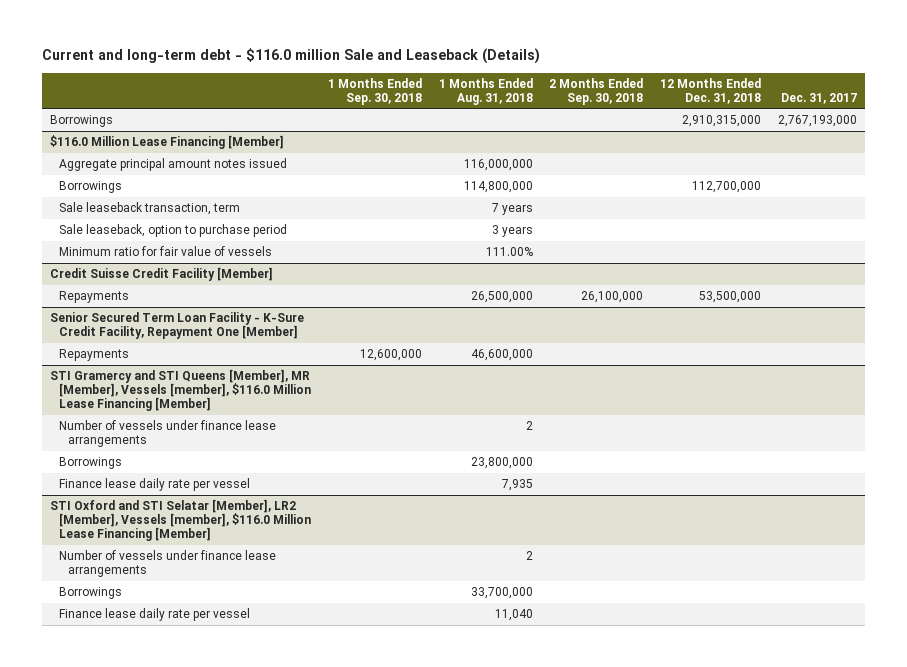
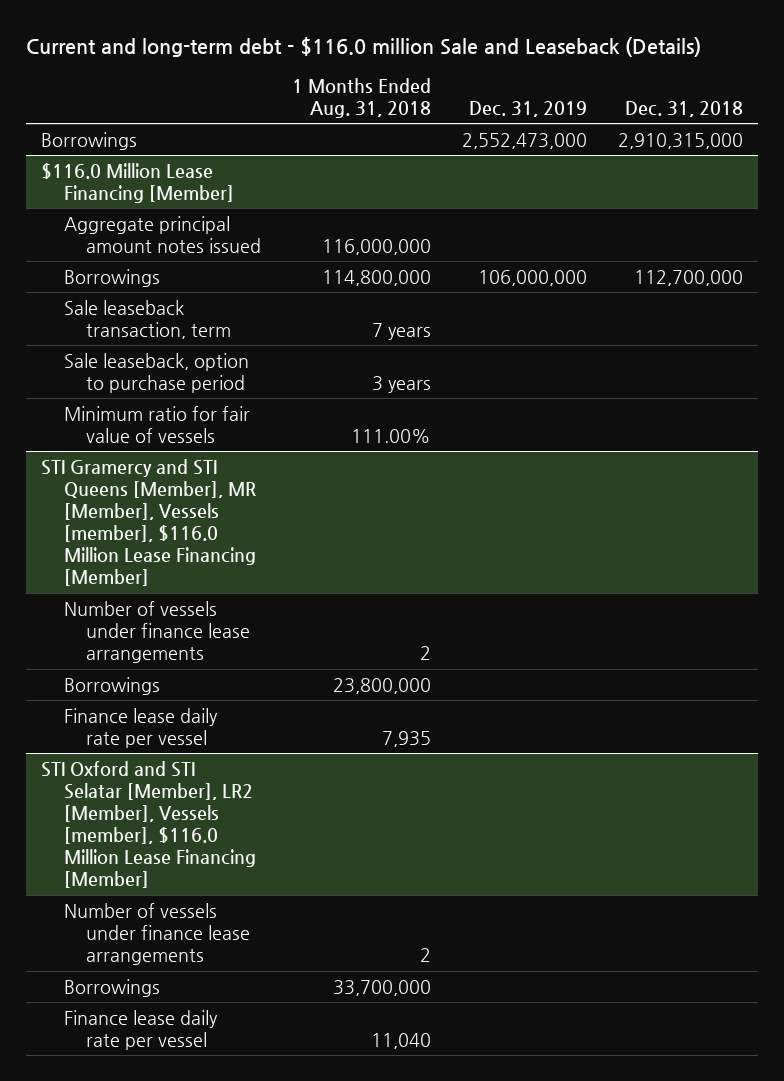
[327,77,422,105] 1 Months Ended Sep. 30, 2018 -> none
[549,77,644,105] 2 Months Ended Sep. 30, 2018 -> none
[660,77,762,104] 12 Months Ended Dec. 31, 2018 -> none
[780,92,857,104] Dec. 31, 2017 -> none
none -> [468,100,587,117] Dec. 31, 2019
none -> [624,100,743,117] Dec. 31, 2018
[50,267,274,282] Credit Suisse Credit Facility [Member] -> none
[59,291,130,304] Repayments -> none
[50,312,305,340] Senior Secured Term Loan Facility - K-Sure Credit Facility, Repayment One [Member] -> none
[59,349,130,362] Repayments -> none

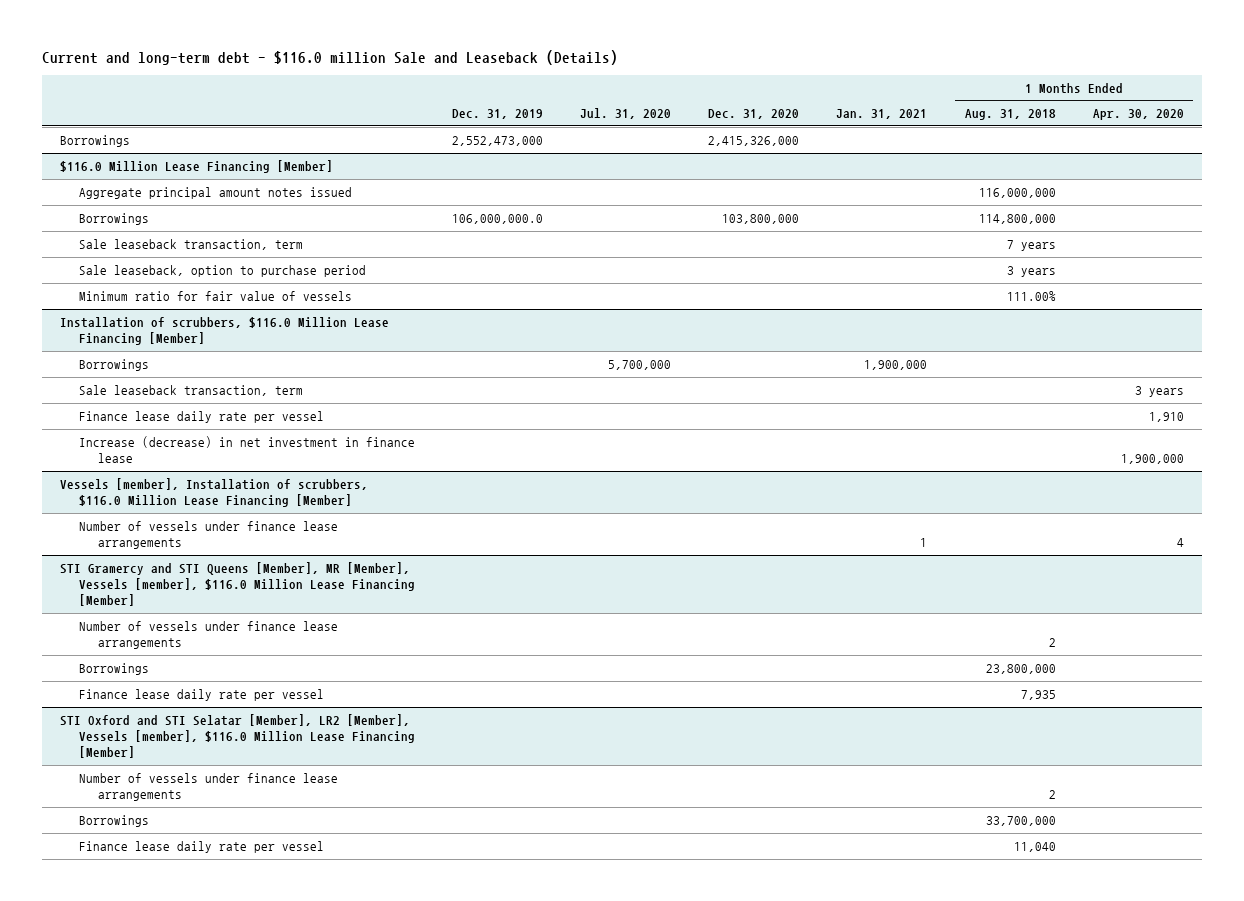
[624,100,743,117] Dec. 31, 2018 -> none
none -> [580,108,672,120] Jul. 31, 2020
none -> [708,109,800,120] Dec. 31, 2020
none -> [836,109,928,120] Jan. 31, 2021
none -> [1092,109,1184,121] Apr. 30, 2020
[477,269,587,286] 106,000,000 -> [452,213,544,224] 106,000,000.0
none -> [60,316,390,346] Installation of scrubbers, $116.0 Million Lease Financing [Member]
none -> [79,358,150,371] Borrowings
none -> [79,384,304,396] Sale leaseback transaction, term
none -> [79,410,325,423] Finance lease daily rate per vessel
none -> [79,435,416,464] Increase (decrease) in net investment in finance lease
none -> [60,477,369,508] Vessels [member], Installation of scrubbers, $116.0 Million Lease Financing [Member]
none -> [79,520,339,550] Number of vessels under finance lease arrangements

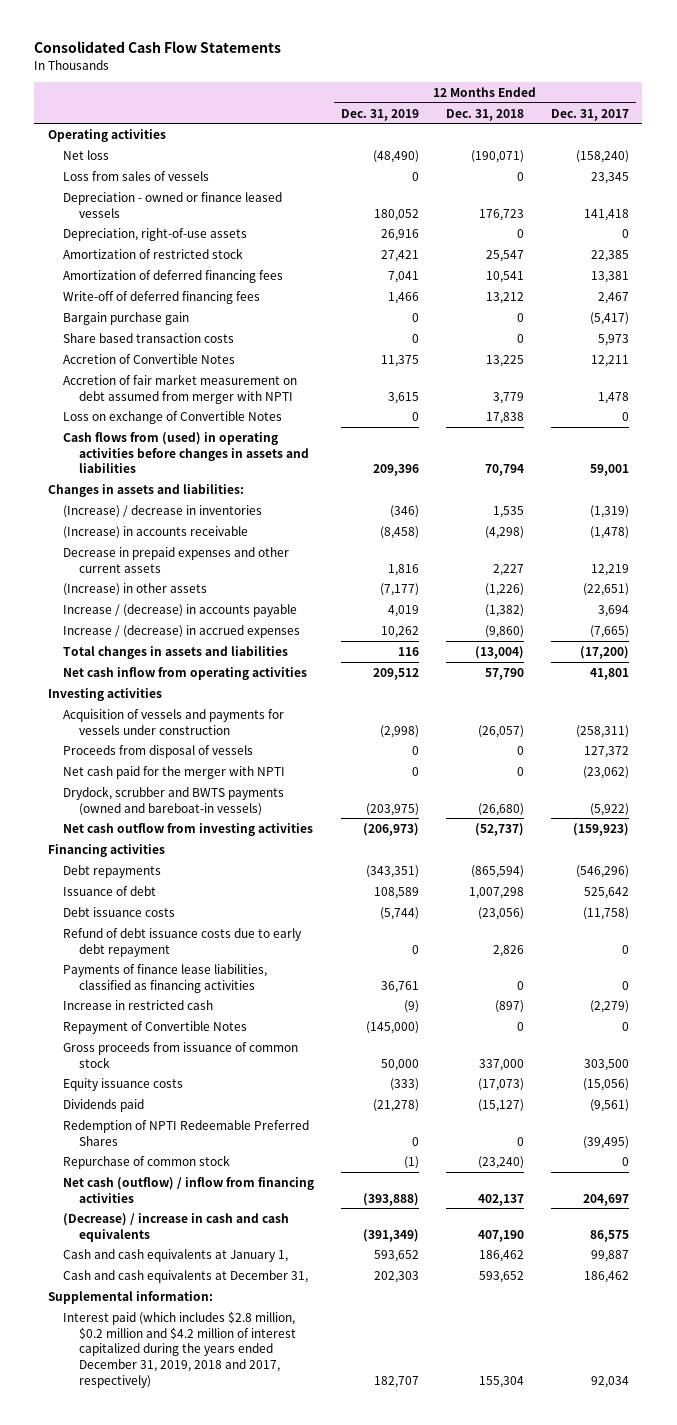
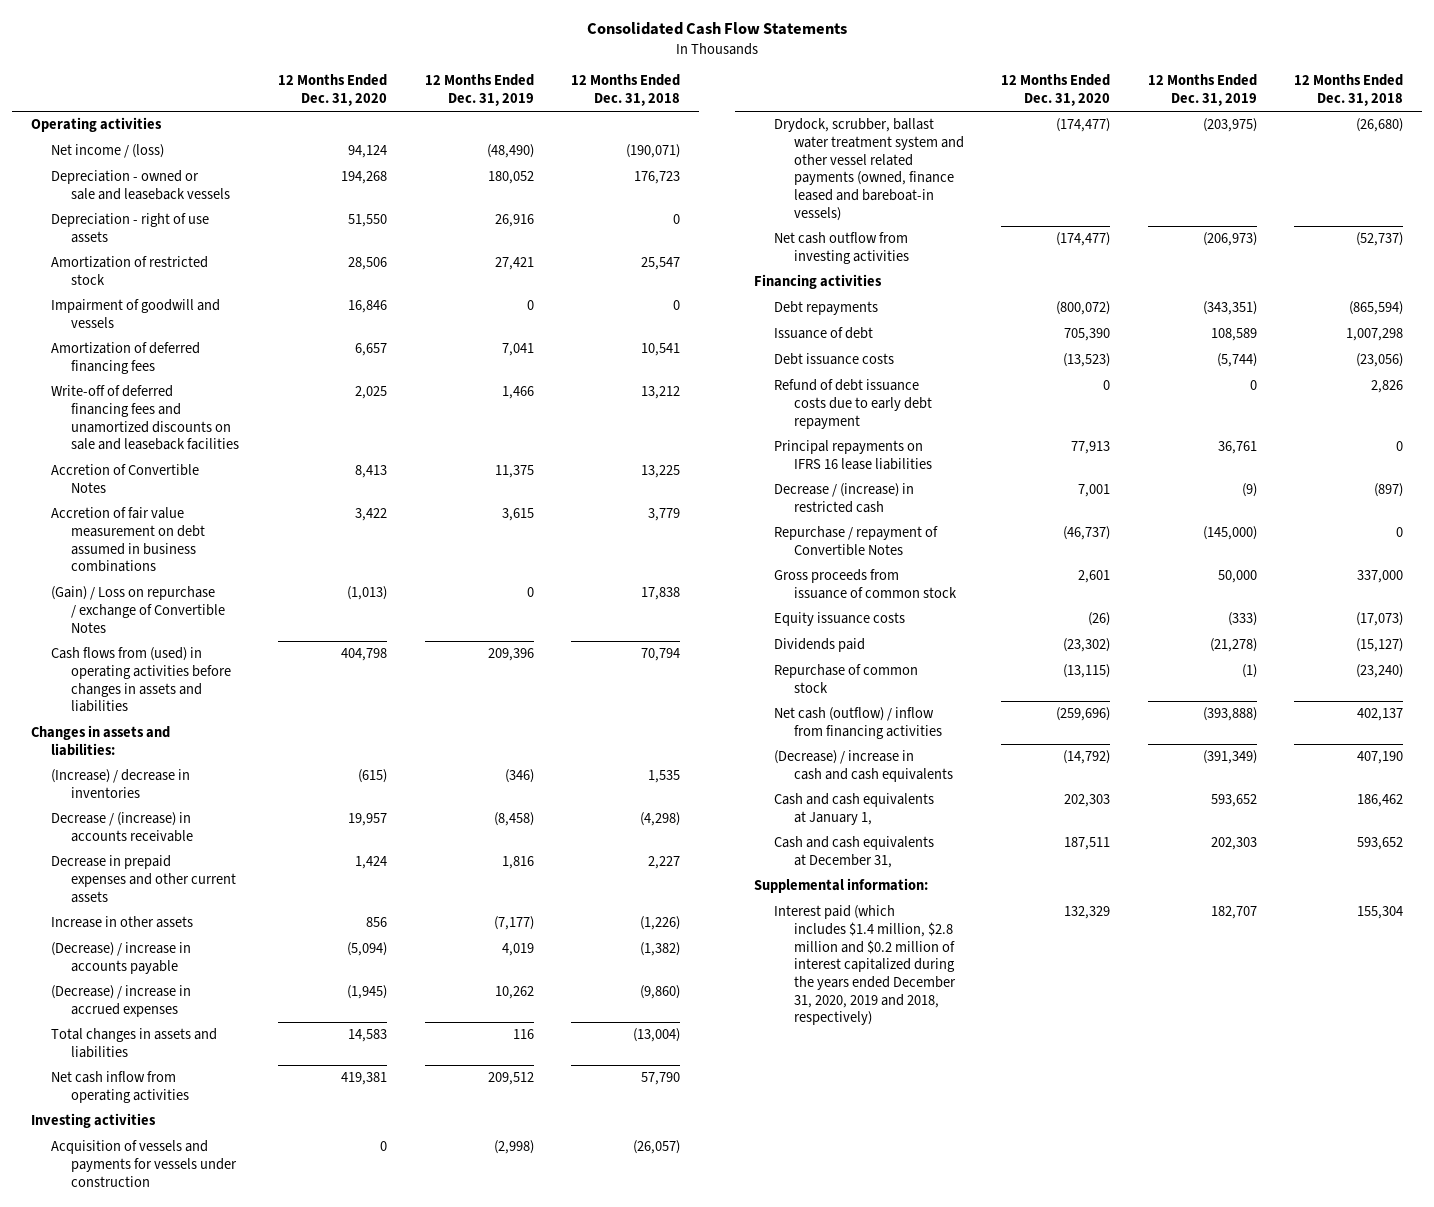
[550,108,629,121] Dec. 31, 2017 -> none
none -> [278,74,388,107] 12 Months Ended Dec. 31, 2020
[63,170,210,181] Loss from sales of vessels -> none
[63,149,110,160] Net loss -> [50,144,164,159] Net income / (loss)
[63,191,283,218] Depreciation - owned or finance leased vessels -> [50,170,230,201] Depreciation - owned or sale and leaseback vessels
[63,227,248,241] Depreciation, right-of-use assets -> [50,213,209,244] Depreciation - right of use assets
none -> [50,299,220,329] Impairment of goodwill and vessels
[63,311,190,325] Bargain purchase gain -> none
[63,332,235,343] Share based transaction costs -> none
[63,290,261,304] Write-off of deferred financing fees -> [50,385,239,451] Write-off of deferred financing fees and unamortized discounts on sale and leaseback facilities
[63,373,298,404] Accretion of fair market measurement on debt assumed from merger with NPTI -> [50,507,205,573] Accretion of fair value measurement on debt assumed in business combinations
[63,410,283,424] Loss on exchange of Convertible Notes -> [50,586,225,633] (Gain) / Loss on repurchase / exchange of Convertible Notes
[63,525,249,539] (Increase) in accounts receivable -> [50,812,193,843] Decrease / (increase) in accounts receivable
[63,582,208,596] (Increase) in other assets -> [50,916,193,929] Increase in other assets
[63,603,298,617] Increase / (decrease) in accounts payable -> [50,942,191,975] (Decrease) / increase in accounts payable
[63,624,301,638] Increase / (decrease) in accrued expenses -> [50,985,191,1018] (Decrease) / increase in accrued expenses
[63,744,254,758] Proceeds from disposal of vessels -> none
[63,765,286,779] Net cash paid for the merger with NPTI -> none
[63,785,285,816] Drydock, scrubber and BWTS payments (owned and bareboat-in vessels) -> [773,118,964,221] Drydock, scrubber, ballast water treatment system and other vessel related payments (owned, finance leased and bareboat-in vessels)
[63,963,268,993] Payments of finance lease liabilities, classified as financing activities -> [773,440,932,471] Principal repayments on IFRS 16 lease liabilities
[63,999,214,1010] Increase in restricted cash -> [773,483,914,514] Decrease / (increase) in restricted cash
[63,1020,248,1034] Repayment of Convertible Notes -> [773,526,938,557] Repurchase / repayment of Convertible Notes
[63,1119,310,1146] Redemption of NPTI Redeemable Preferred Shares -> none
[63,1310,296,1388] Interest paid (which includes $2.8 million, $0.2 million and $4.2 million of interest capitalized during the years ended December 31, 2019, 2018 and 2017, respectively) -> [773,905,956,1026] Interest paid (which includes $1.4 million, $2.8 million and $0.2 million of interest capitalized during the years ended December 31, 2020, 2019 and 2018, respectively)

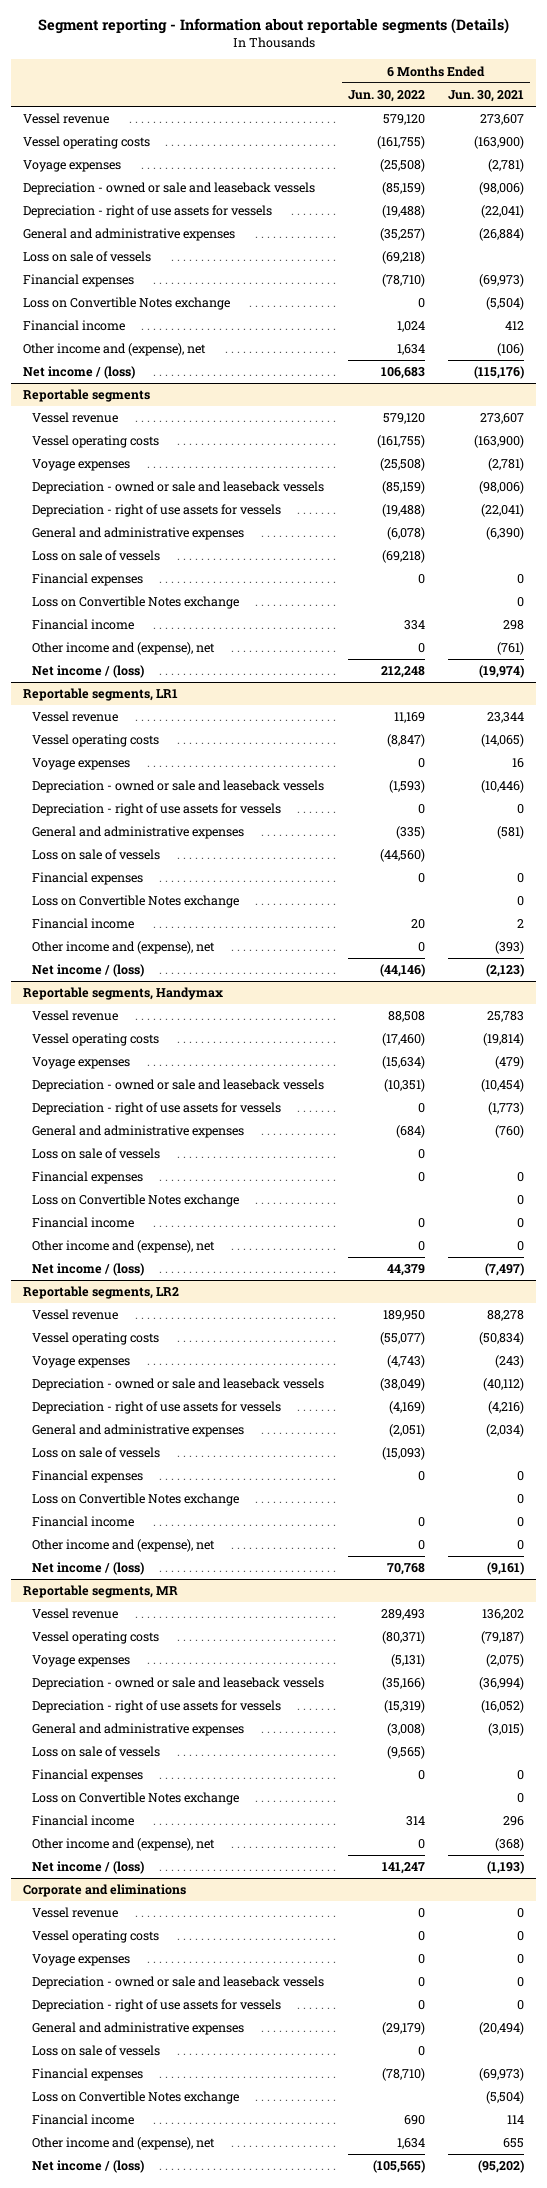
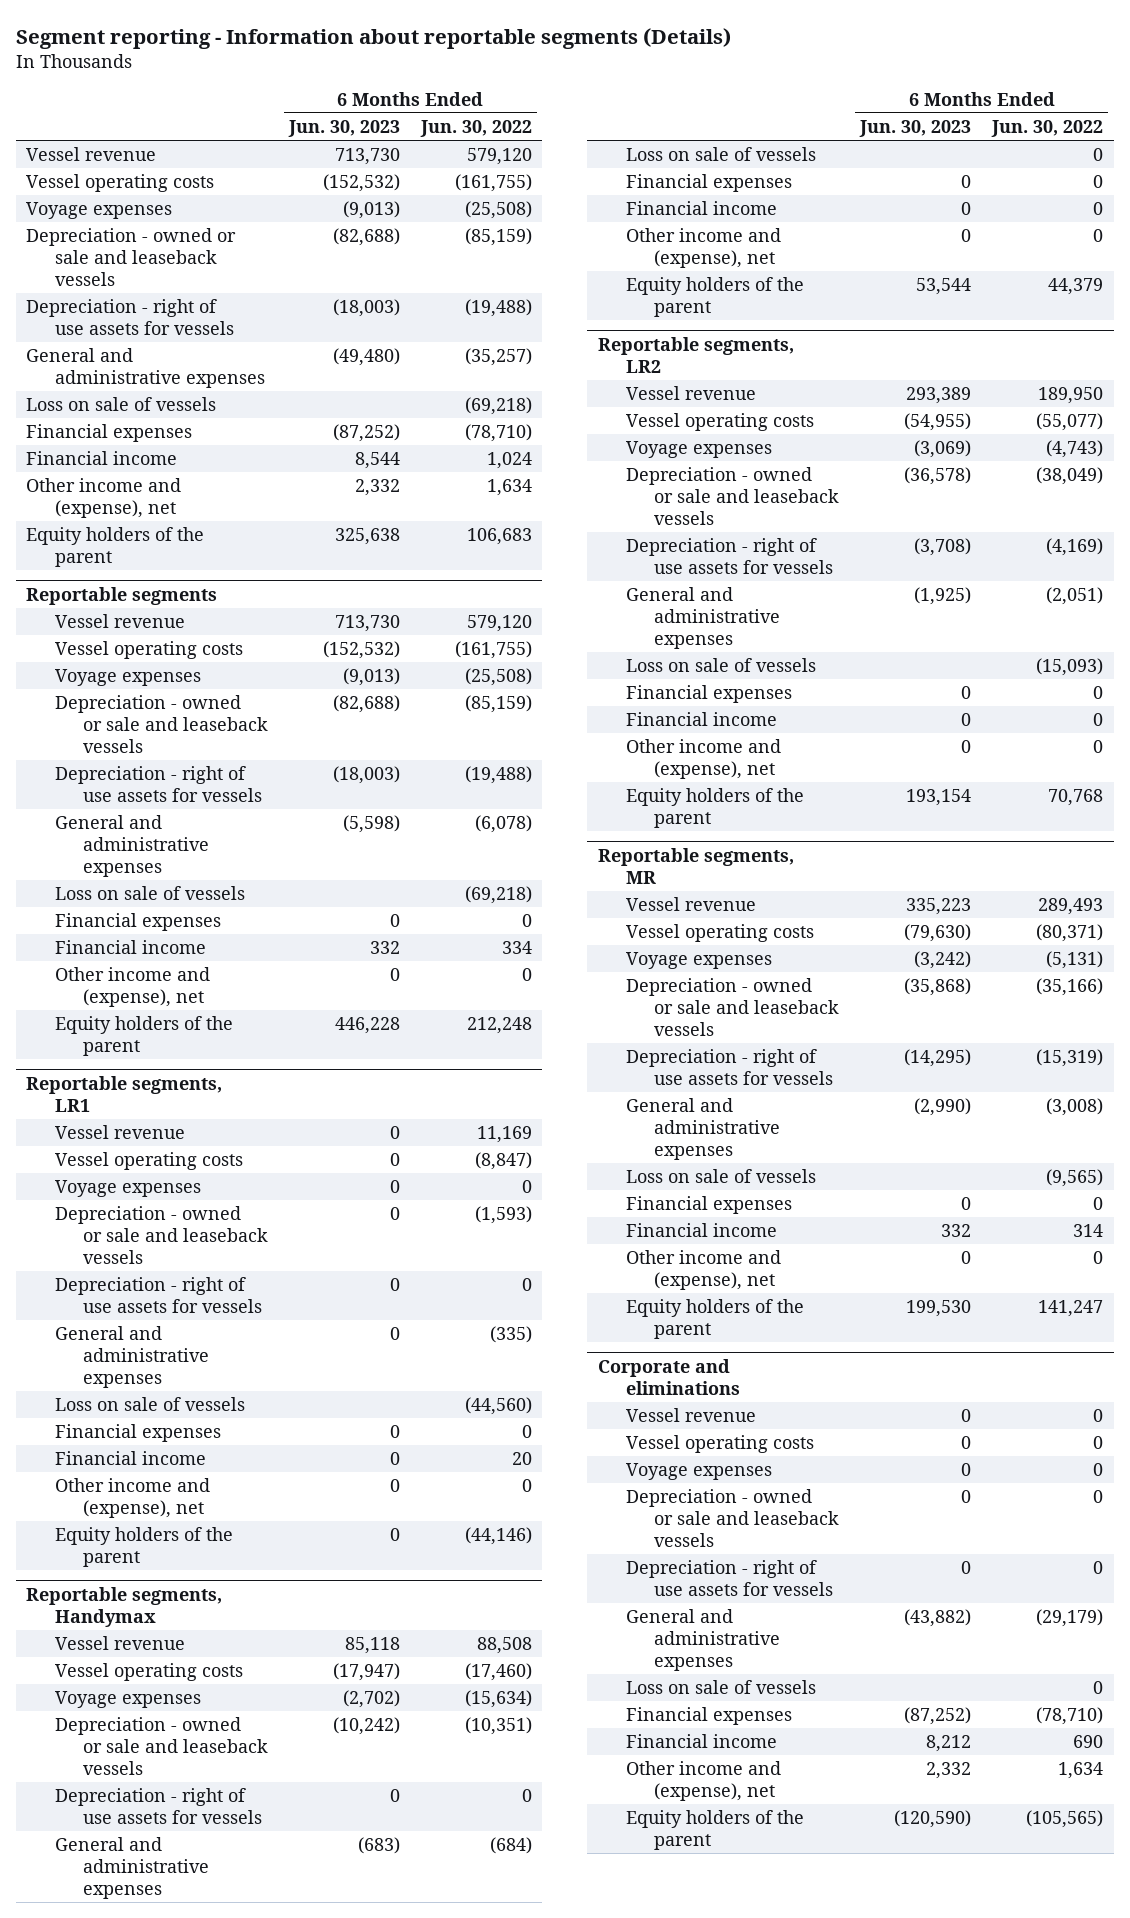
[448,89,525,102] Jun. 30, 2021 -> none
none -> [287,119,400,137] Jun. 30, 2023
[22,297,230,311] Loss on Convertible Notes exchange -> none
[22,366,135,380] Net income / (loss) -> [26,527,205,567] Equity holders of the parent
[31,596,239,610] Loss on Convertible Notes exchange -> none
[31,665,144,679] Net income / (loss) -> [54,1016,233,1056] Equity holders of the parent
[31,895,239,909] Loss on Convertible Notes exchange -> none
[31,964,144,978] Net income / (loss) -> [54,1527,233,1567] Equity holders of the parent
[31,1194,239,1208] Loss on Convertible Notes exchange -> none
[31,1263,144,1277] Net income / (loss) -> [625,277,804,317] Equity holders of the parent
[31,1493,239,1507] Loss on Convertible Notes exchange -> none
[31,1562,144,1576] Net income / (loss) -> [625,788,804,828] Equity holders of the parent
[31,1792,239,1806] Loss on Convertible Notes exchange -> none
[31,1861,144,1875] Net income / (loss) -> [625,1299,804,1339] Equity holders of the parent
[31,2091,239,2105] Loss on Convertible Notes exchange -> none
[31,2160,144,2174] Net income / (loss) -> [625,1810,804,1850] Equity holders of the parent

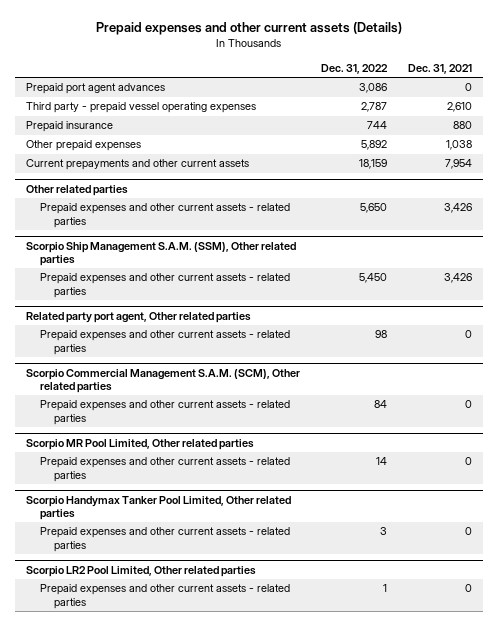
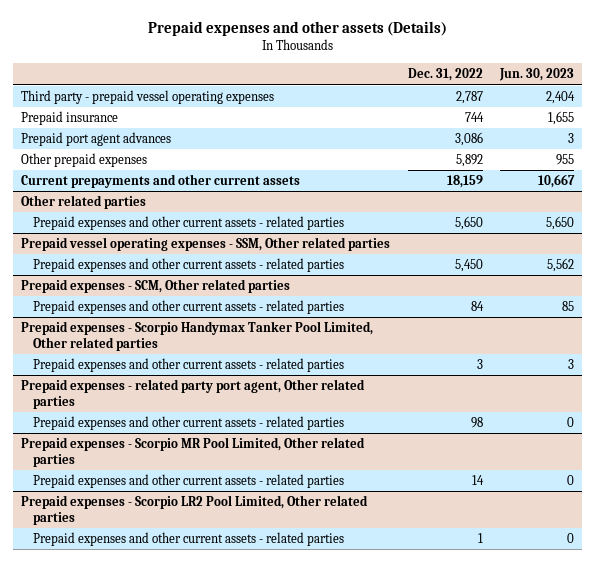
[95,22,402,36] Prepaid expenses and other current assets (Details) -> [147,20,447,36] Prepaid expenses and other assets (Details)
[408,64,473,75] Dec. 31, 2021 -> none
none -> [498,68,574,82] Jun. 30, 2023
[25,83,165,95] Prepaid port agent advances -> [21,132,172,147] Prepaid port agent advances
[25,241,296,267] Scorpio Ship Management S.A.M. (SSM), Other related parties -> none
none -> [21,237,391,252] Prepaid vessel operating expenses - SSM, Other related parties
[25,311,251,323] Related party port agent, Other related parties -> none
[39,330,290,355] Prepaid expenses and other current assets - related parties -> none
[25,368,300,394] Scorpio Commercial Management S.A.M. (SCM), Other related parties -> none
none -> [21,279,291,294] Prepaid expenses - SCM, Other related parties
[25,438,254,450] Scorpio MR Pool Limited, Other related parties -> none
[39,457,290,482] Prepaid expenses and other current assets - related parties -> none
[25,495,291,521] Scorpio Handymax Tanker Pool Limited, Other related parties -> [21,321,374,352] Prepaid expenses - Scorpio Handymax Tanker Pool Limited, Other related parties
none -> [21,379,366,410] Prepaid expenses - related party port agent, Other related parties
none -> [33,416,345,431] Prepaid expenses and other current assets - related parties
none -> [21,437,366,468] Prepaid expenses - Scorpio MR Pool Limited, Other related parties
none -> [33,474,345,489] Prepaid expenses and other current assets - related parties
[25,565,256,577] Scorpio LR2 Pool Limited, Other related parties -> [21,495,369,526] Prepaid expenses - Scorpio LR2 Pool Limited, Other related parties

